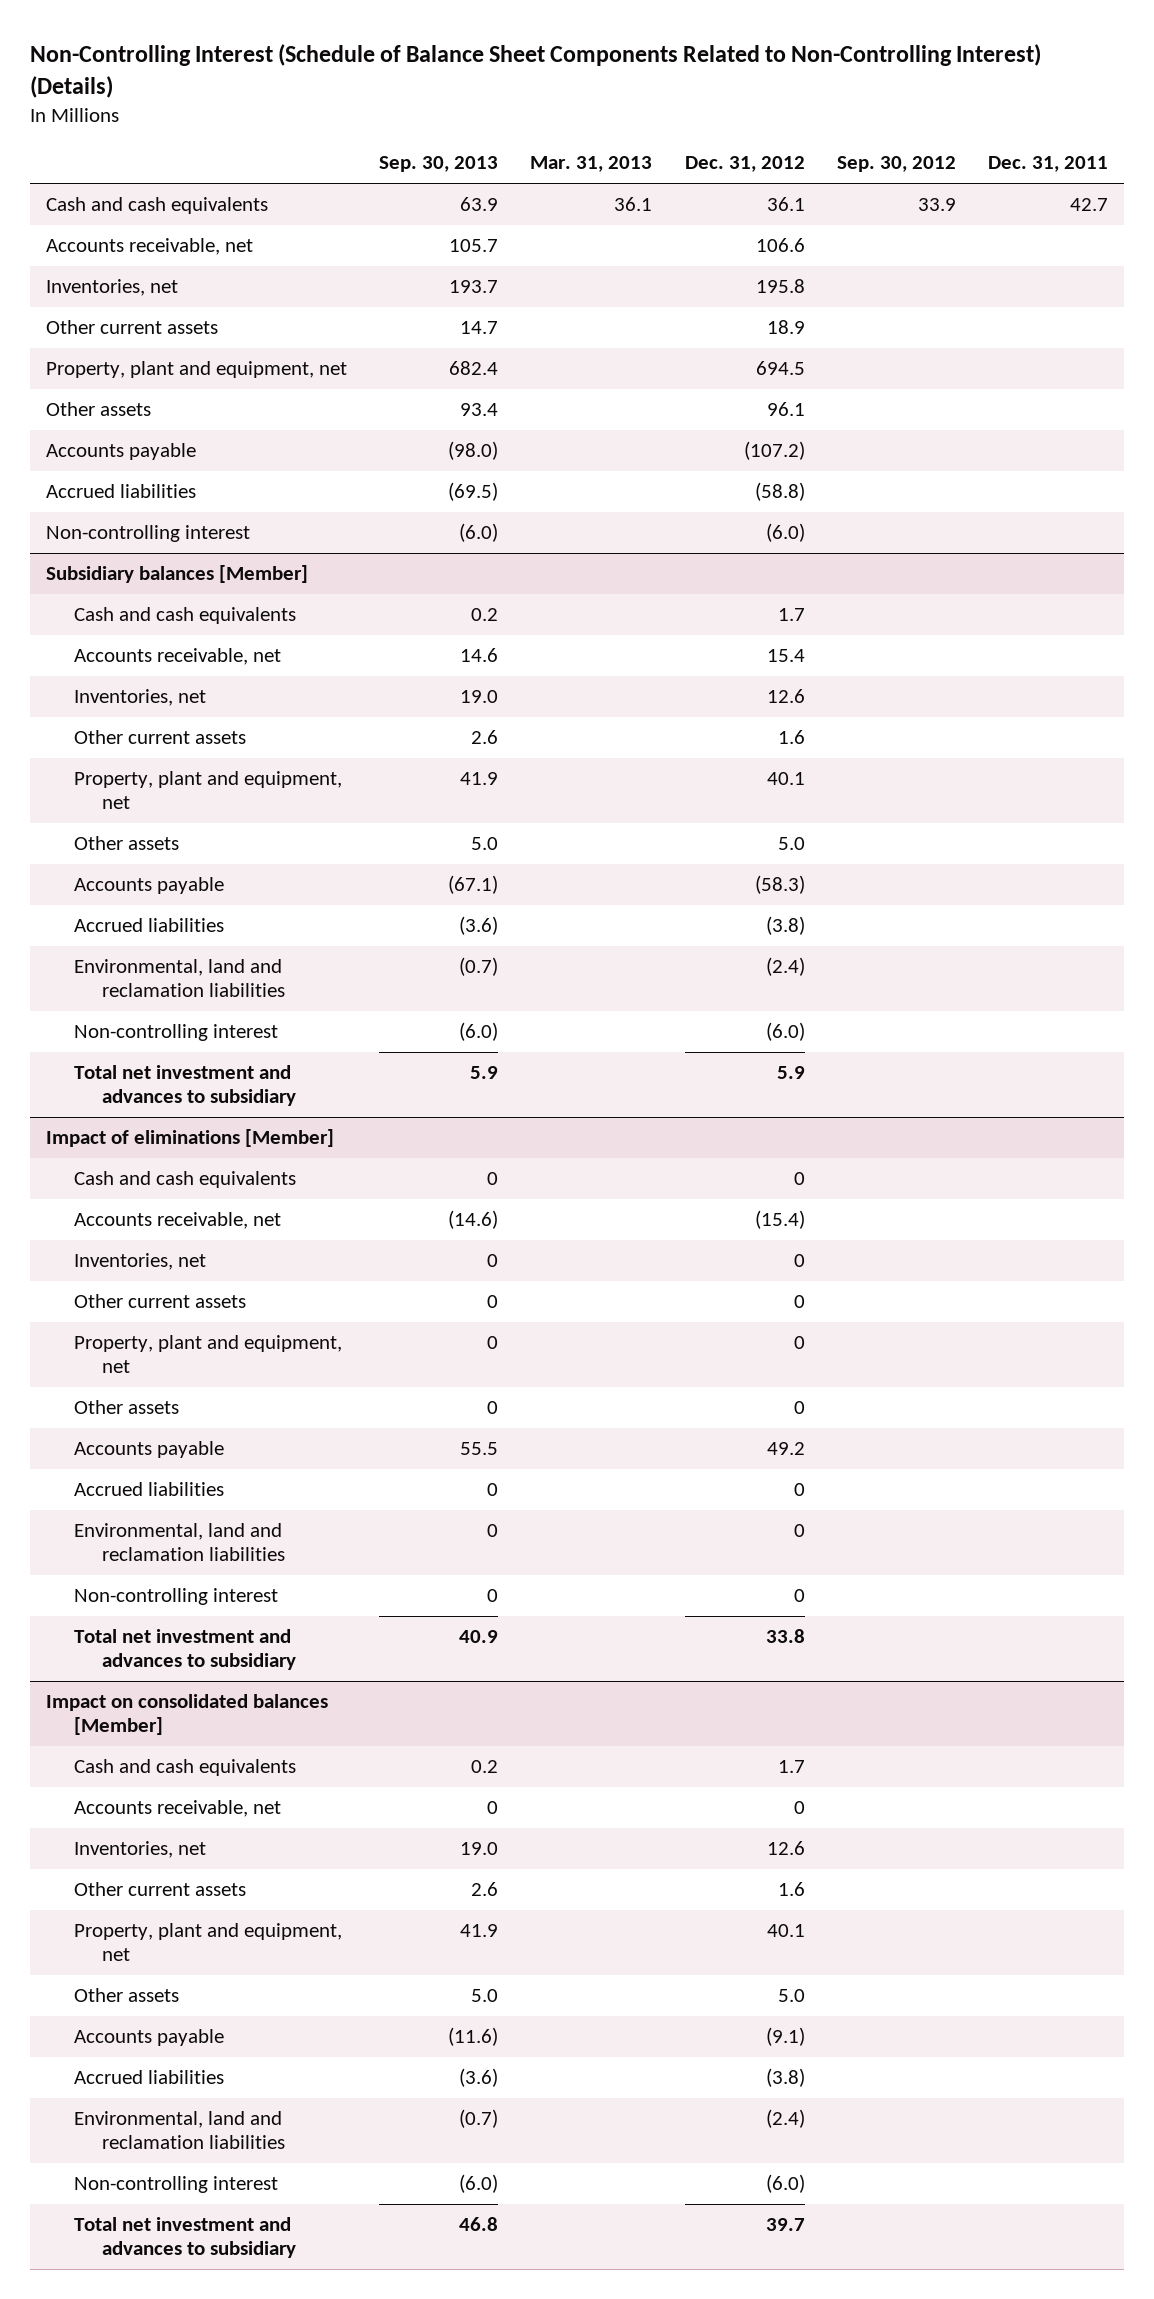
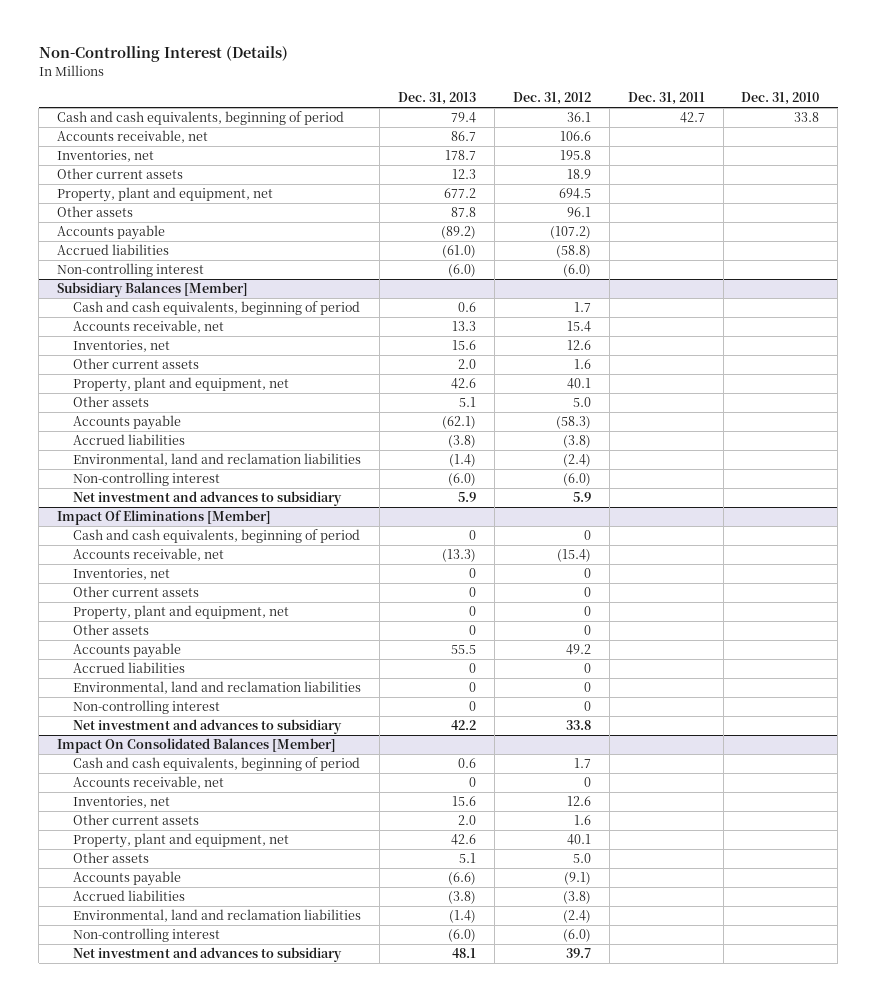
[29,43,1041,98] Non-Controlling Interest (Schedule of Balance Sheet Components Related to Non-Controlling Interest) (Details) -> [38,46,288,63] Non-Controlling Interest (Details)
[379,156,499,173] Sep. 30, 2013 -> none
[530,156,653,173] Mar. 31, 2013 -> none
[836,156,956,173] Sep. 30, 2012 -> none
none -> [398,92,477,106] Dec. 31, 2013
none -> [741,92,820,106] Dec. 31, 2010
[45,196,268,214] Cash and cash equivalents -> [57,111,345,126] Cash and cash equivalents, beginning of period
[45,564,308,583] Subsidiary balances [Member] -> [57,282,249,298] Subsidiary Balances [Member]
[73,606,296,624] Cash and cash equivalents -> [73,301,361,316] Cash and cash equivalents, beginning of period
[73,1064,296,1107] Total net investment and advances to subsidiary -> [73,491,343,507] Net investment and advances to subsidiary
[45,1128,334,1147] Impact of eliminations [Member] -> [57,510,272,526] Impact Of Eliminations [Member]
[73,1170,296,1188] Cash and cash equivalents -> [73,529,361,544] Cash and cash equivalents, beginning of period
[73,1628,296,1671] Total net investment and advances to subsidiary -> [73,719,343,735] Net investment and advances to subsidiary
[45,1693,328,1736] Impact on consolidated balances [Member] -> [57,738,337,754] Impact On Consolidated Balances [Member]
[73,1758,296,1776] Cash and cash equivalents -> [73,757,361,772] Cash and cash equivalents, beginning of period
[73,2216,296,2259] Total net investment and advances to subsidiary -> [73,947,343,963] Net investment and advances to subsidiary

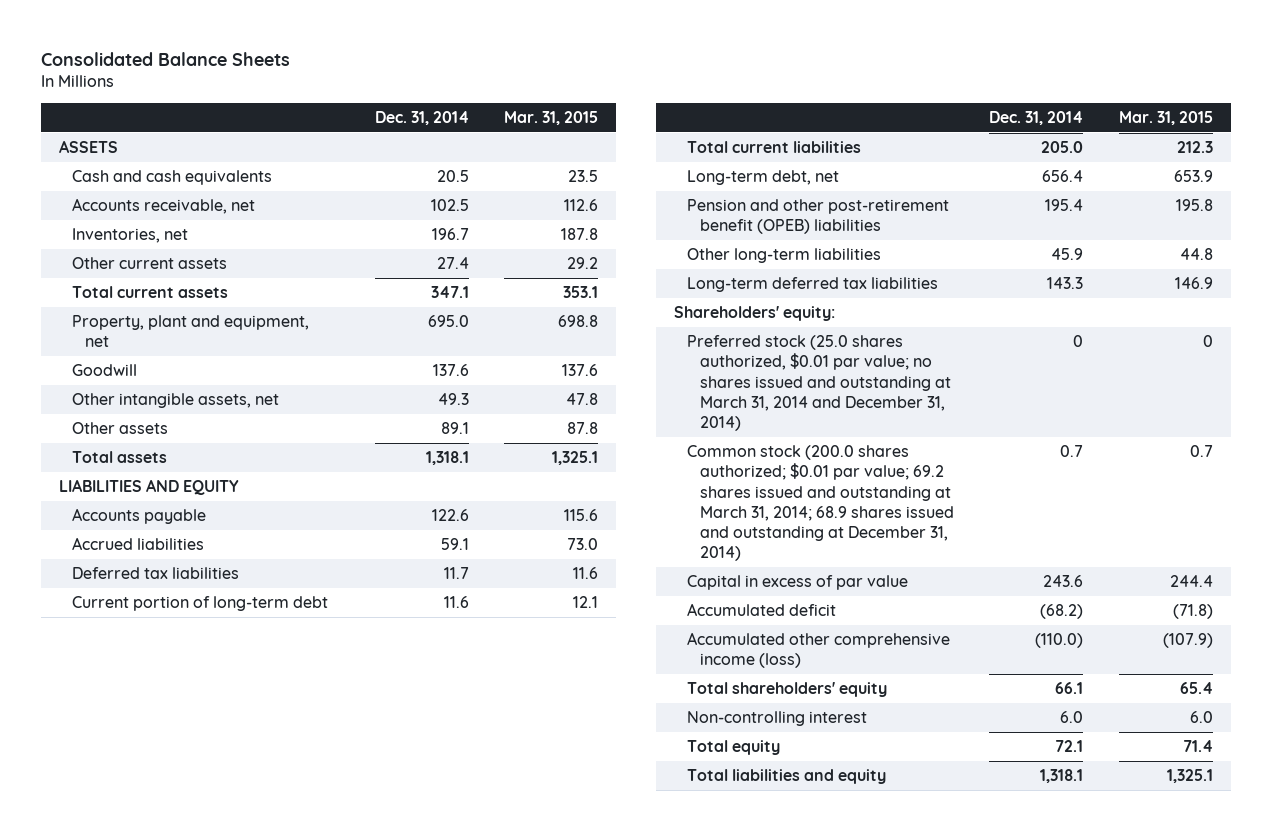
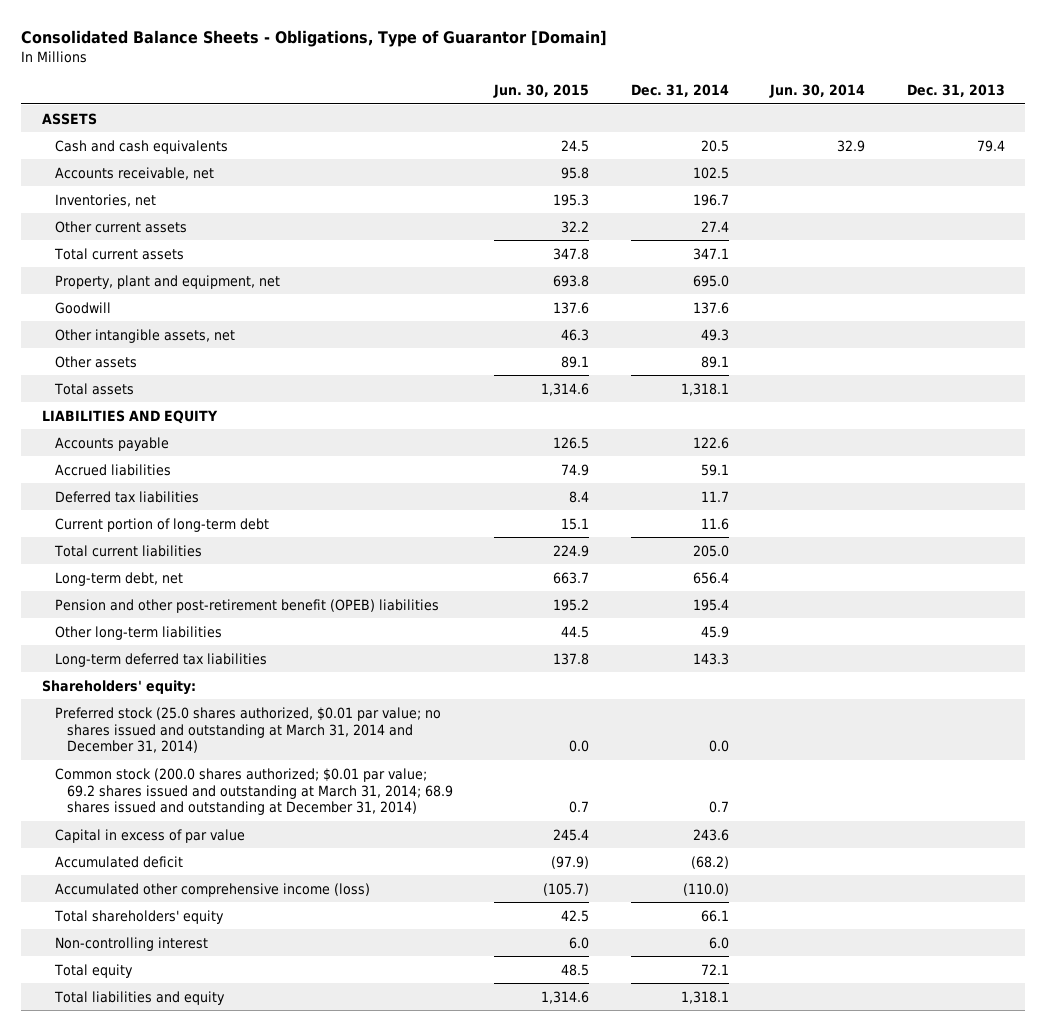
[41,51,291,66] Consolidated Balance Sheets -> [21,30,608,48] Consolidated Balance Sheets - Obligations, Type of Guarantor [Domain]
[504,111,599,126] Mar. 31, 2015 -> none
none -> [493,84,590,99] Jun. 30, 2015
none -> [769,84,866,99] Jun. 30, 2014
none -> [906,84,1005,98] Dec. 31, 2013
[1073,335,1084,348] 0 -> [708,740,729,753] 0.0

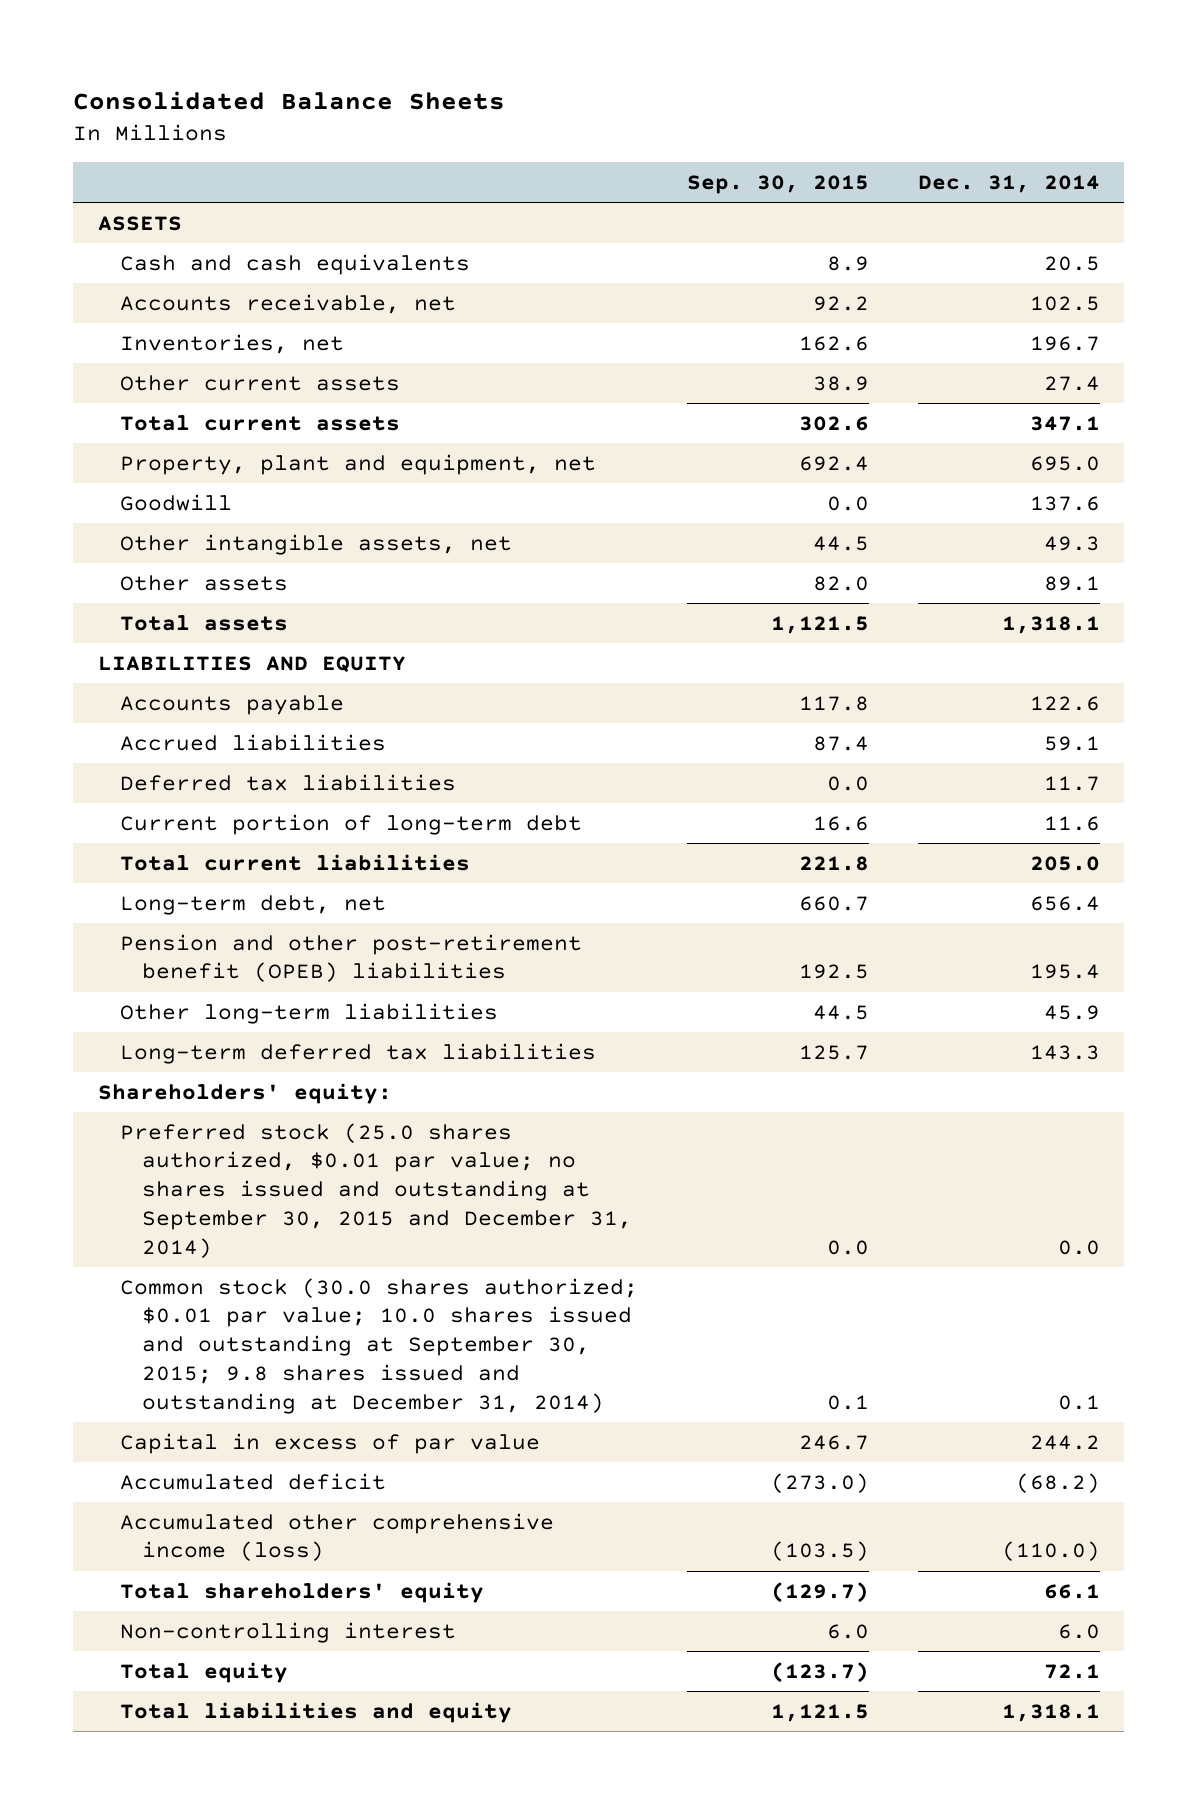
[21,30,608,48] Consolidated Balance Sheets - Obligations, Type of Guarantor [Domain] -> [73,90,506,110] Consolidated Balance Sheets
[493,84,590,99] Jun. 30, 2015 -> none
[769,84,866,99] Jun. 30, 2014 -> none
[906,84,1005,98] Dec. 31, 2013 -> none
none -> [686,175,869,195] Sep. 30, 2015
[54,706,441,754] Preferred stock (25.0 shares authorized, $0.01 par value; no shares issued and outstanding at March 31, 2014 and December 31, 2014) -> [119,1122,633,1258] Preferred stock (25.0 shares authorized, $0.01 par value; no shares issued and outstanding at September 30, 2015 and December 31, 2014)
[54,767,454,816] Common stock (200.0 shares authorized; $0.01 par value; 69.2 shares issued and outstanding at March 31, 2014; 68.9 shares issued and outstanding at December 31, 2014) -> [119,1277,638,1414] Common stock (30.0 shares authorized; $0.01 par value; 10.0 shares issued and outstanding at September 30, 2015; 9.8 shares issued and outstanding at December 31, 2014)
[708,801,729,814] 0.7 -> [1057,1394,1100,1410] 0.1
[692,828,729,841] 243.6 -> [1029,1434,1100,1450] 244.2

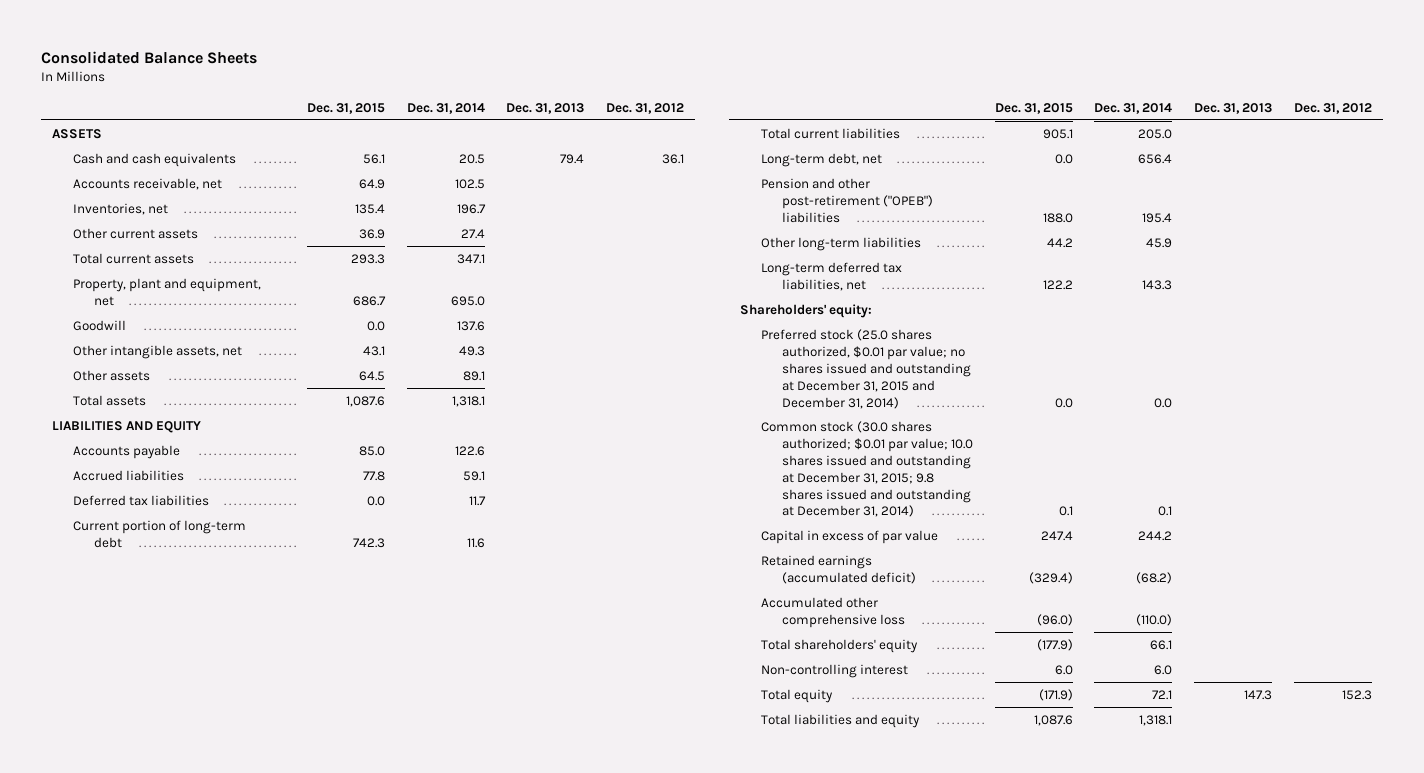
[686,175,869,195] Sep. 30, 2015 -> none
none -> [306,102,385,114] Dec. 31, 2015
none -> [506,102,585,114] Dec. 31, 2013
none -> [605,102,684,114] Dec. 31, 2012
[119,933,582,983] Pension and other post-retirement benefit (OPEB) liabilities -> [760,177,933,223] Pension and other post-retirement ("OPEB") liabilities
[119,1042,596,1064] Long-term deferred tax liabilities -> [760,261,902,291] Long-term deferred tax liabilities, net
[119,1122,633,1258] Preferred stock (25.0 shares authorized, $0.01 par value; no shares issued and outstanding at September 30, 2015 and December 31, 2014) -> [760,328,971,409] Preferred stock (25.0 shares authorized, $0.01 par value; no shares issued and outstanding at December 31, 2015 and December 31, 2014)
[119,1277,638,1414] Common stock (30.0 shares authorized; $0.01 par value; 10.0 shares issued and outstanding at September 30, 2015; 9.8 shares issued and outstanding at December 31, 2014) -> [760,420,973,518] Common stock (30.0 shares authorized; $0.01 par value; 10.0 shares issued and outstanding at December 31, 2015; 9.8 shares issued and outstanding at December 31, 2014)
[119,1472,386,1490] Accumulated deficit -> [760,554,916,584] Retained earnings (accumulated deficit)
[119,1512,554,1562] Accumulated other comprehensive income (loss) -> [760,596,905,628] Accumulated other comprehensive loss

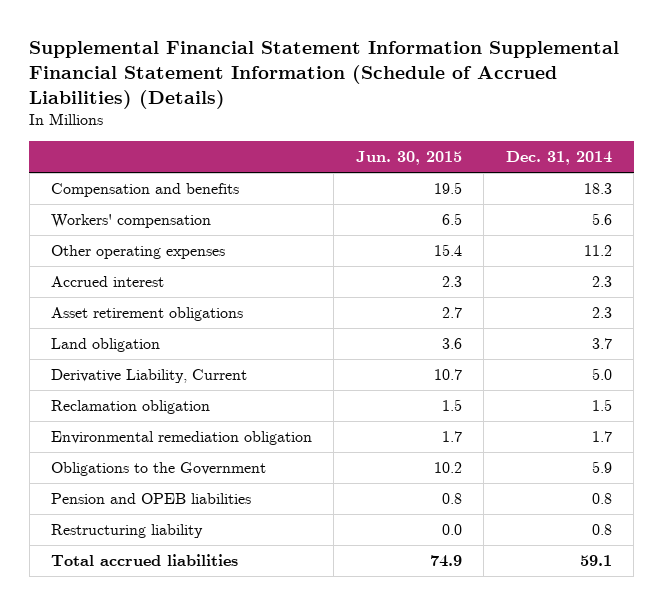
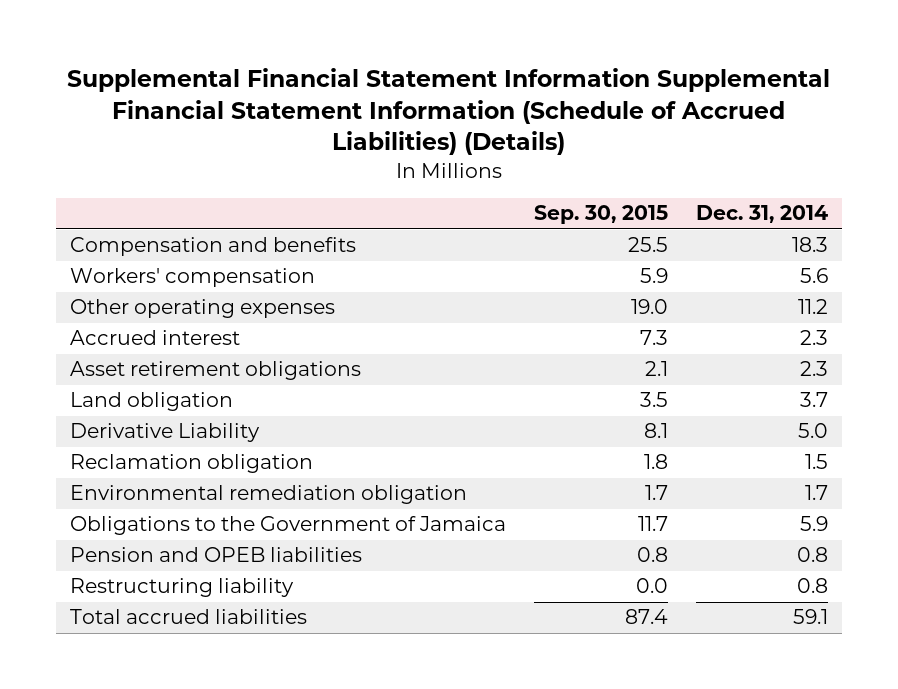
[355,151,462,166] Jun. 30, 2015 -> none
none -> [533,205,668,225] Sep. 30, 2015
[50,369,247,384] Derivative Liability, Current -> [69,423,260,443] Derivative Liability
[50,462,266,477] Obligations to the Government -> [69,516,506,536] Obligations to the Government of Jamaica

